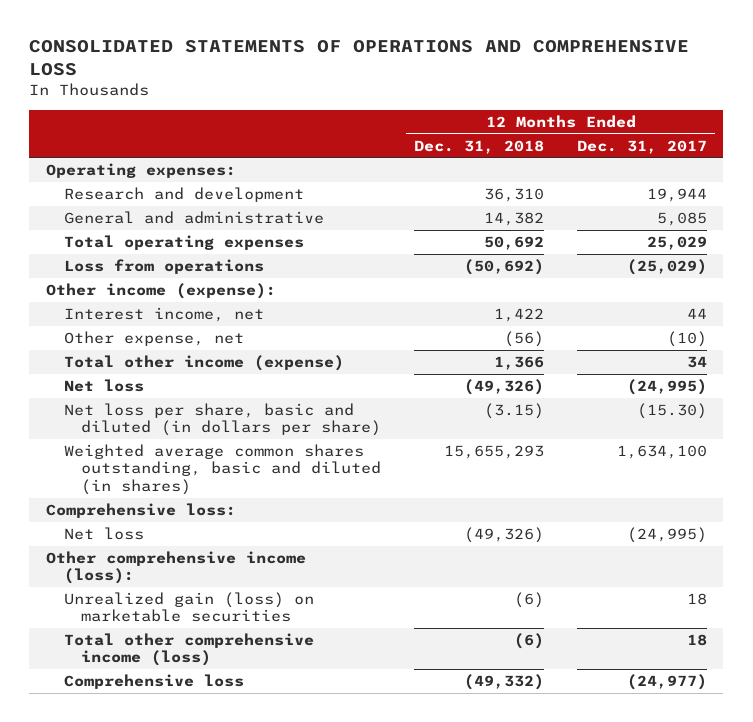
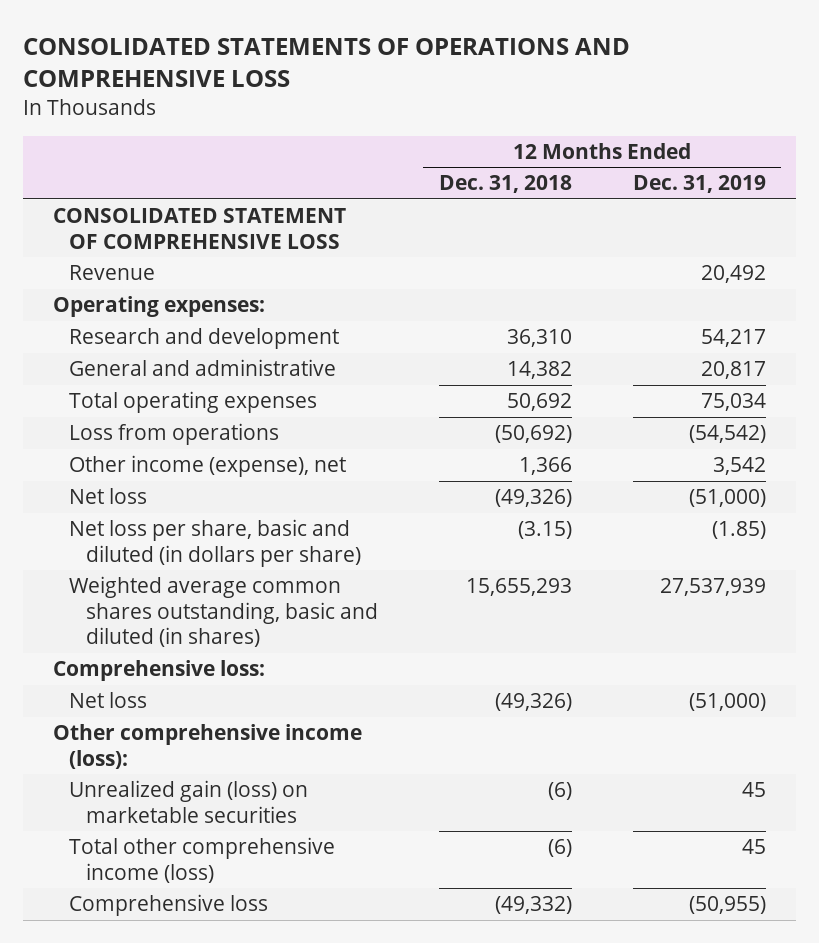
[576,139,707,154] Dec. 31, 2017 -> none
none -> [632,175,766,194] Dec. 31, 2019
none -> [53,208,347,249] CONSOLIDATED STATEMENT OF COMPREHENSIVE LOSS
none -> [69,265,156,281] Revenue
[45,283,276,300] Other income (expense): -> none
[63,307,264,323] Interest income, net -> none
[63,331,244,347] Other expense, net -> none
[63,355,344,372] Total other income (expense) -> [69,455,347,478] Other income (expense), net

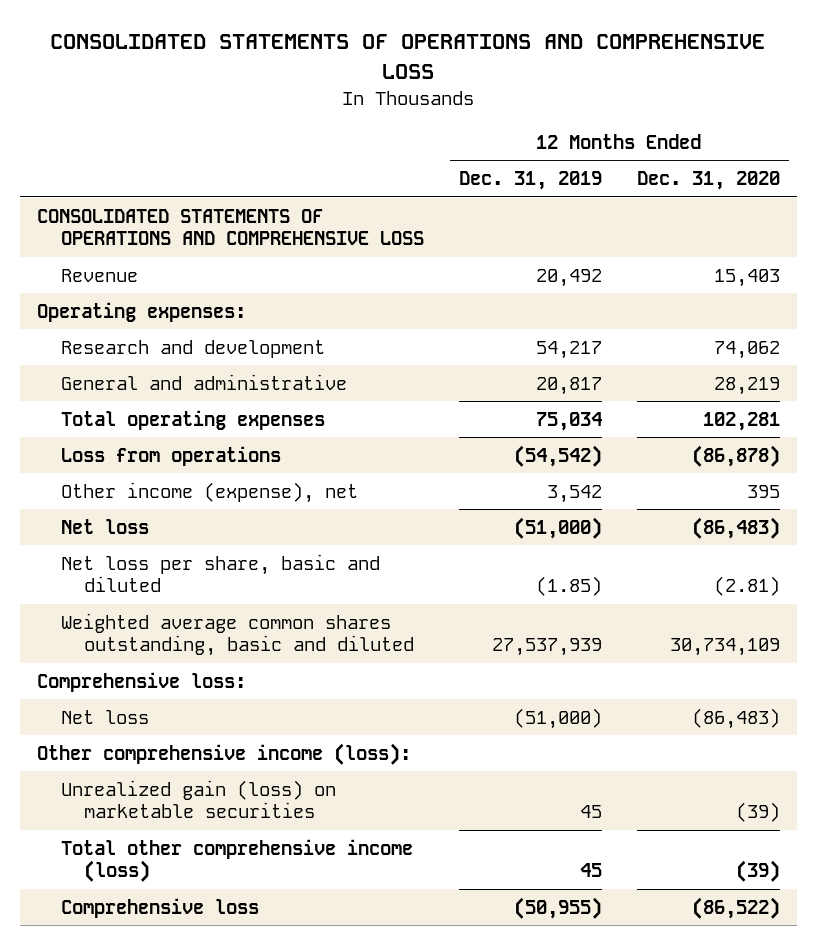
[438,175,572,194] Dec. 31, 2018 -> none
none -> [636,171,780,191] Dec. 31, 2020
[53,208,347,249] CONSOLIDATED STATEMENT OF COMPREHENSIVE LOSS -> [37,208,424,246] CONSOLIDATED STATEMENTS OF OPERATIONS AND COMPREHENSIVE LOSS
[69,519,361,567] Net loss per share, basic and diluted (in dollars per share) -> [60,553,380,593] Net loss per share, basic and diluted
[69,576,378,648] Weighted average common shares outstanding, basic and diluted (in shares) -> [60,612,415,657] Weighted average common shares outstanding, basic and diluted

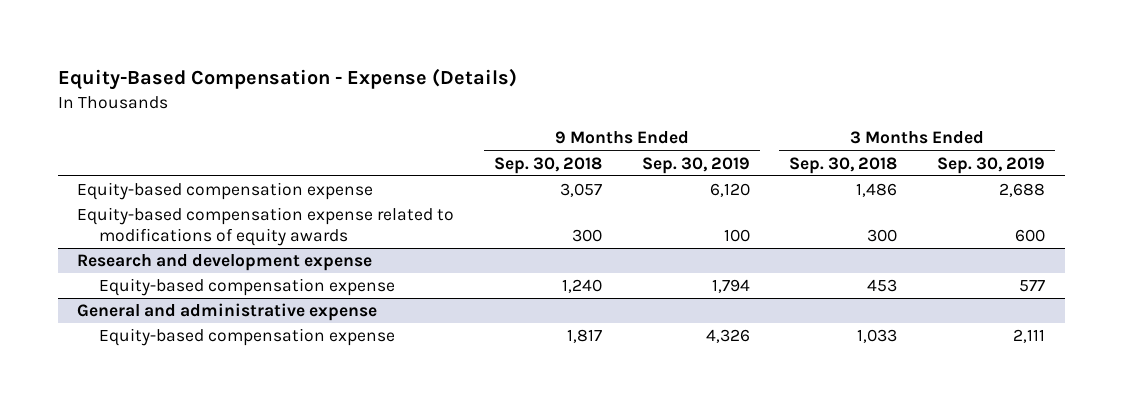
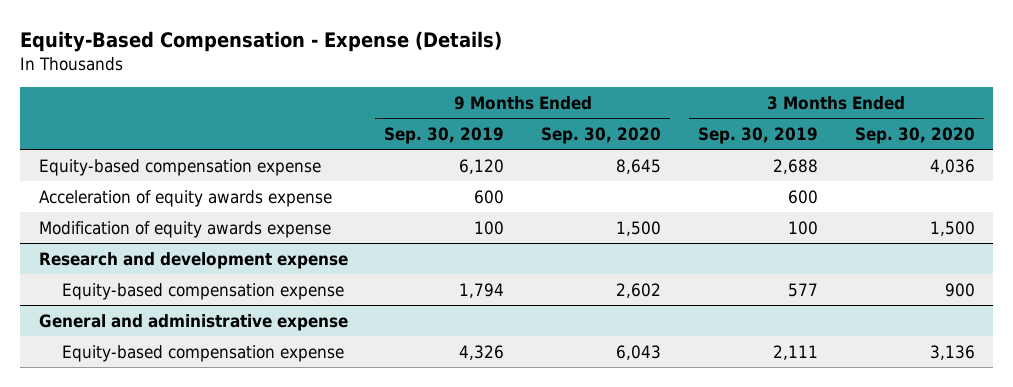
[494,156,603,174] Sep. 30, 2018 -> none
[789,156,898,174] Sep. 30, 2018 -> none
none -> [541,127,662,145] Sep. 30, 2020
none -> [854,127,975,145] Sep. 30, 2020
[77,207,455,247] Equity-based compensation expense related to modifications of equity awards -> [38,189,332,207] Acceleration of equity awards expense
[723,229,750,243] 100 -> [474,189,505,204] 600
none -> [38,220,331,238] Modification of equity awards expense

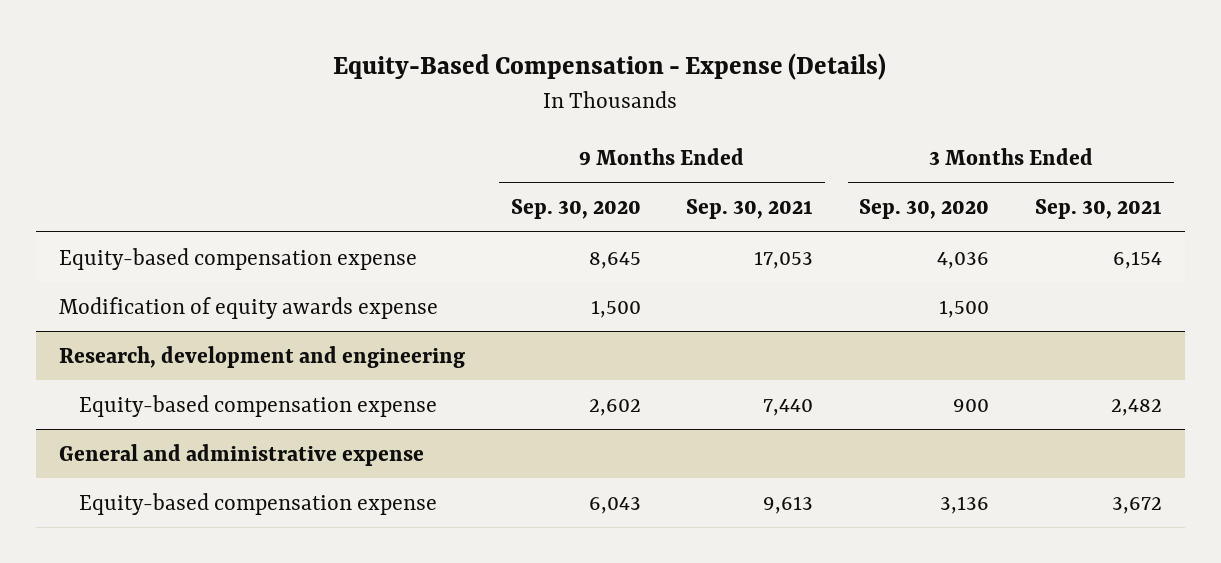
[384,127,505,145] Sep. 30, 2019 -> none
[697,127,818,145] Sep. 30, 2019 -> none
none -> [686,199,814,220] Sep. 30, 2021
none -> [1035,199,1163,220] Sep. 30, 2021
[38,189,332,207] Acceleration of equity awards expense -> none
[38,251,348,269] Research and development expense -> [58,345,465,368] Research, development and engineering

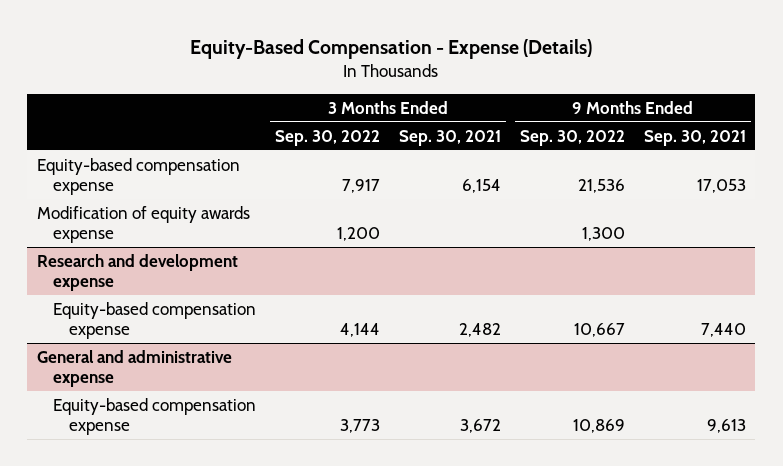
[510,199,641,220] Sep. 30, 2020 -> none
[859,199,990,220] Sep. 30, 2020 -> none
none -> [274,129,380,146] Sep. 30, 2022
none -> [519,129,625,146] Sep. 30, 2022
[58,345,465,368] Research, development and engineering -> [36,253,238,291] Research and development expense

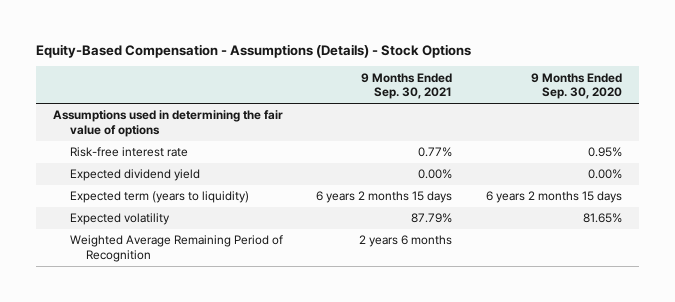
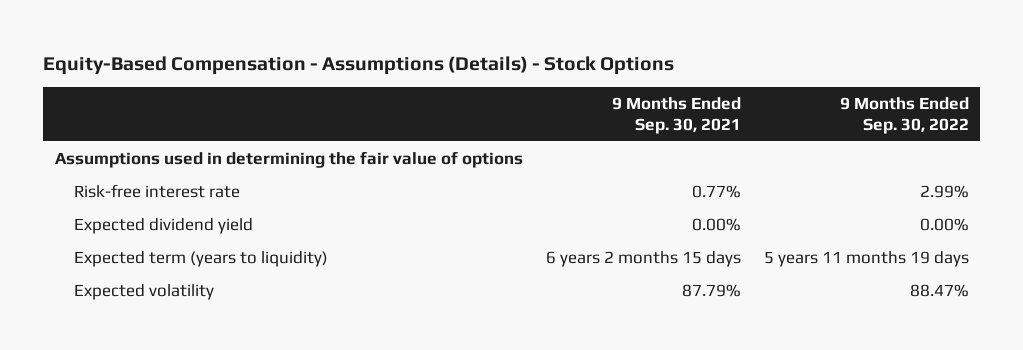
[530,72,622,100] 9 Months Ended Sep. 30, 2020 -> none
none -> [839,97,969,134] 9 Months Ended Sep. 30, 2022
[69,235,283,262] Weighted Average Remaining Period of Recognition -> none

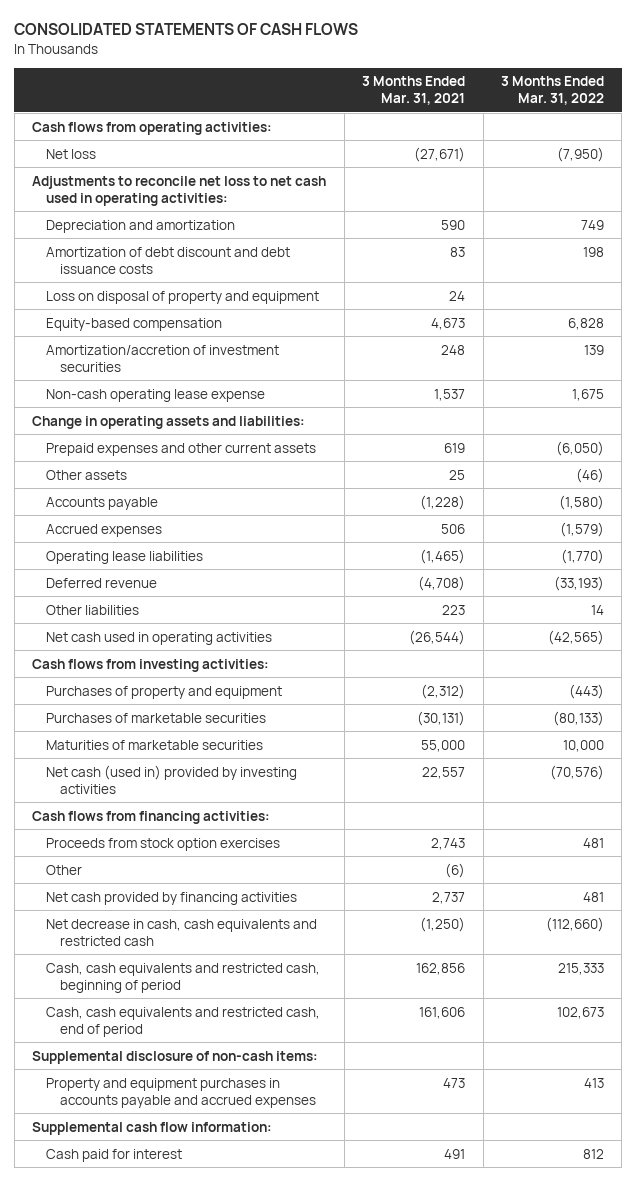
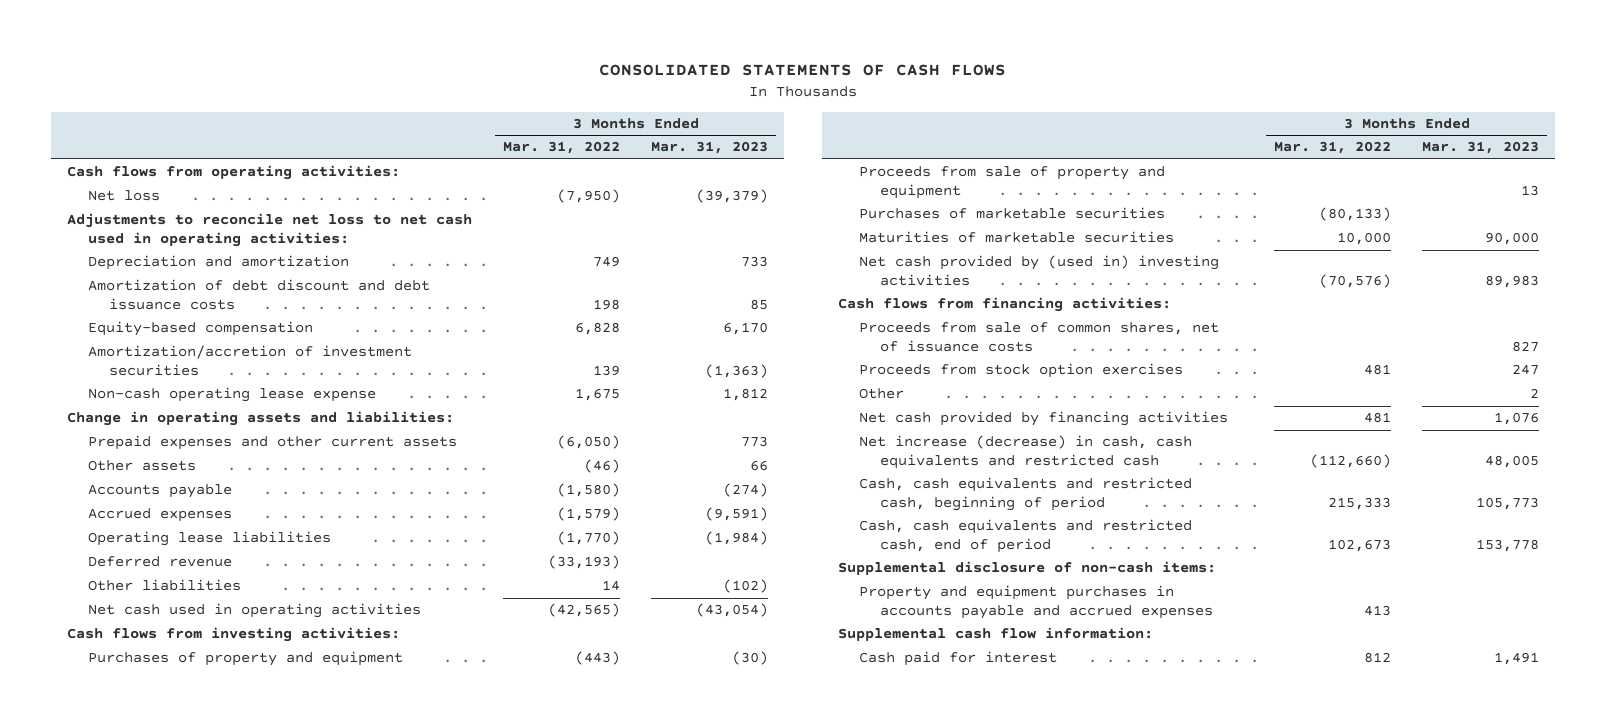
[362,76,466,106] 3 Months Ended Mar. 31, 2021 -> none
none -> [651,141,769,155] Mar. 31, 2023
[46,290,320,304] Loss on disposal of property and equipment -> none
none -> [859,166,1166,200] Proceeds from sale of property and equipment
[46,764,298,794] Net cash (used in) provided by investing activities -> [859,255,1220,287] Net cash provided by (used in) investing activities
none -> [859,322,1220,353] Proceeds from sale of common shares, net of issuance costs
[46,918,318,946] Net decrease in cash, cash equivalents and restricted cash -> [859,435,1193,470] Net increase (decrease) in cash, cash equivalents and restricted cash

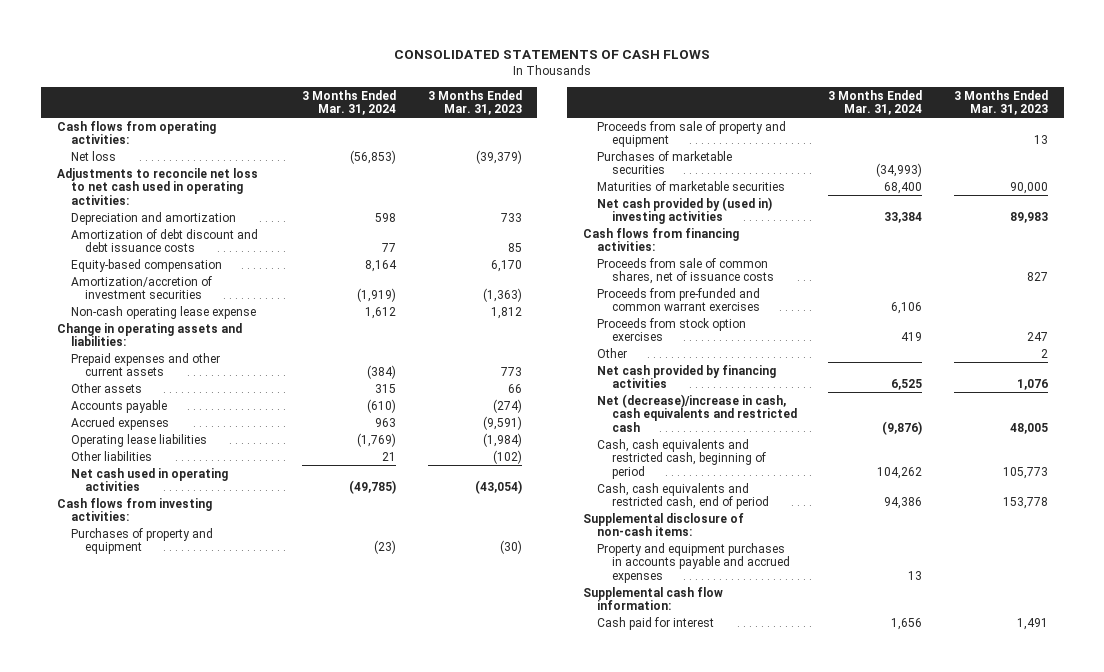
[503,141,621,155] Mar. 31, 2022 -> none
none -> [302,89,397,116] 3 Months Ended Mar. 31, 2024
[88,556,233,568] Deferred revenue -> none
none -> [597,287,761,312] Proceeds from pre-funded and common warrant exercises
[859,435,1193,470] Net increase (decrease) in cash, cash equivalents and restricted cash -> [597,393,797,432] Net (decrease)/increase in cash, cash equivalents and restricted cash

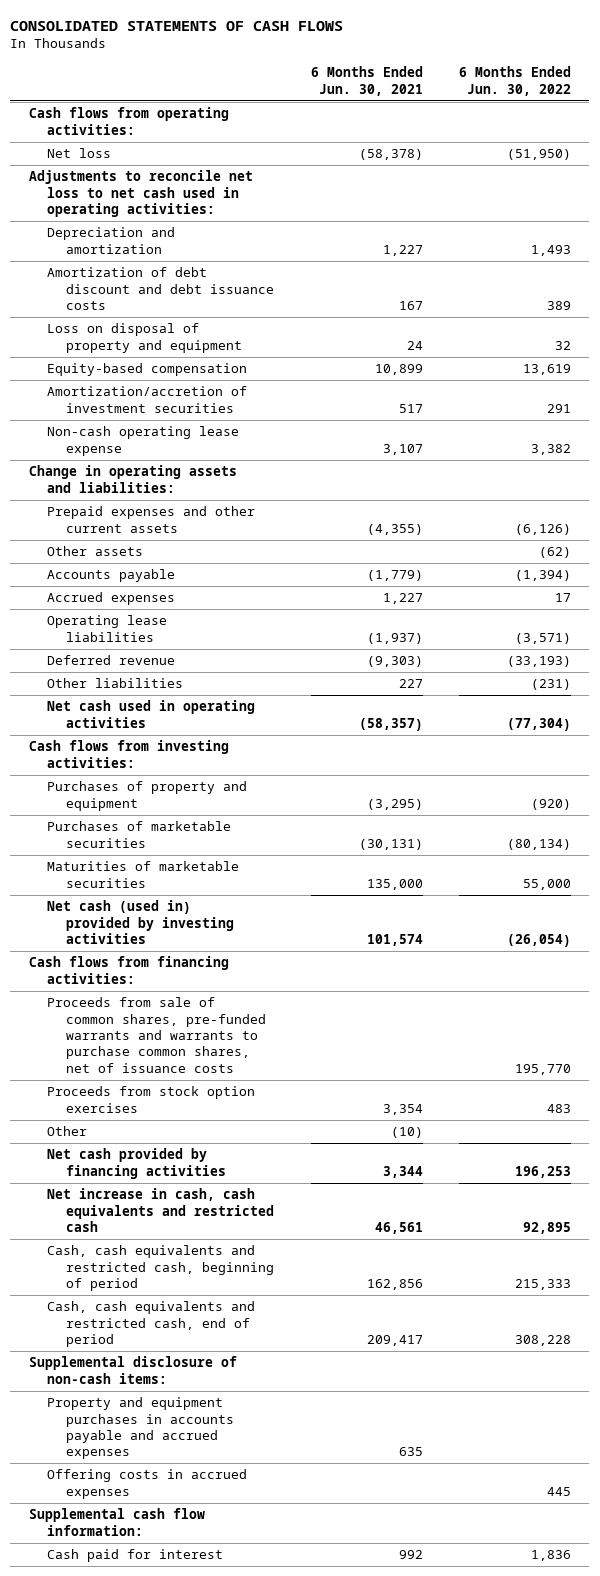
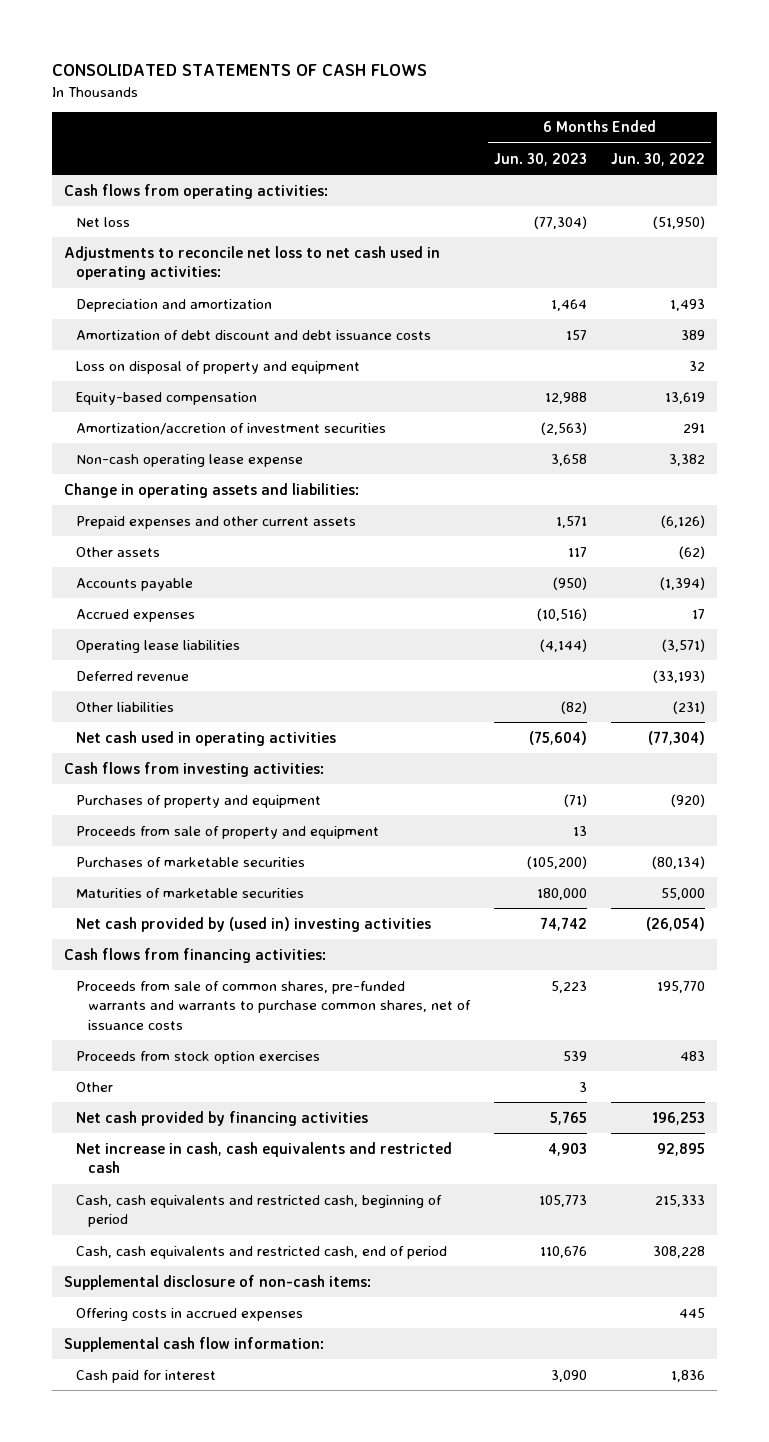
[310,66,423,96] 6 Months Ended Jun. 30, 2021 -> none
none -> [494,152,588,166] Jun. 30, 2023
none -> [76,825,380,839] Proceeds from sale of property and equipment
[47,900,234,945] Net cash (used in) provided by investing activities -> [76,916,432,932] Net cash provided by (used in) investing activities
[47,1397,234,1460] Property and equipment purchases in accounts payable and accrued expenses -> none

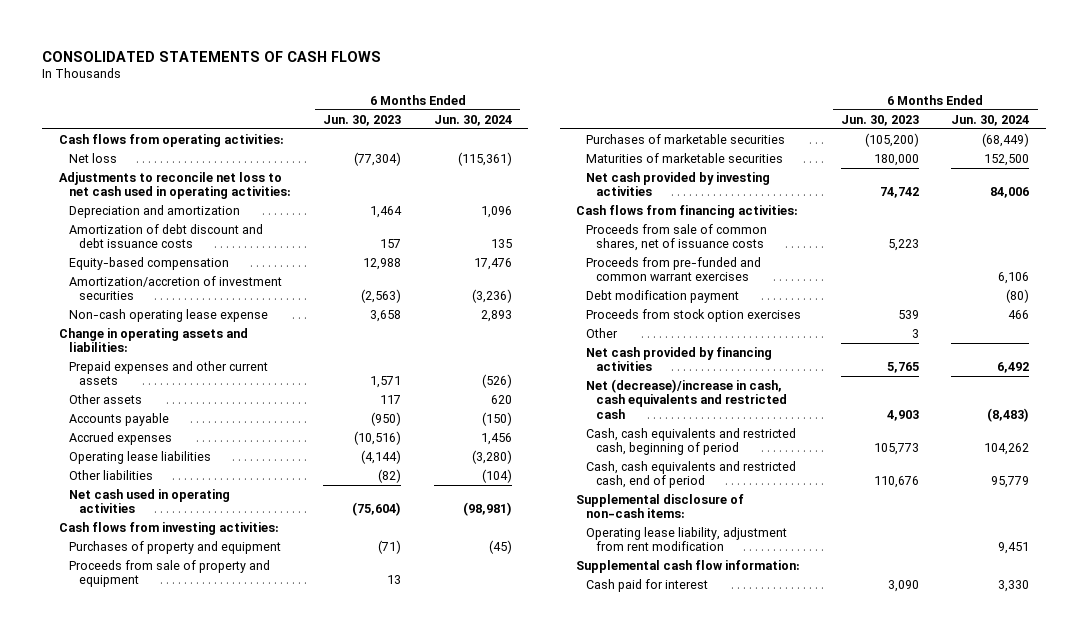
[611,152,706,166] Jun. 30, 2022 -> none
none -> [434,114,513,126] Jun. 30, 2024
[76,360,361,374] Loss on disposal of property and equipment -> none
[76,670,190,681] Deferred revenue -> none
[76,916,432,932] Net cash provided by (used in) investing activities -> [585,171,770,197] Net cash provided by investing activities
[76,980,472,1030] Proceeds from sale of common shares, pre-funded warrants and warrants to purchase common shares, net of issuance costs -> [585,223,767,252] Proceeds from sale of common shares, net of issuance costs
none -> [585,256,761,282] Proceeds from pre-funded and common warrant exercises
none -> [585,289,739,303] Debt modification payment
[76,1141,453,1174] Net increase in cash, cash equivalents and restricted cash -> [585,378,787,419] Net (decrease)/increase in cash, cash equivalents and restricted cash
[76,1307,304,1321] Offering costs in accrued expenses -> none
none -> [585,526,787,552] Operating lease liability, adjustment from rent modification

